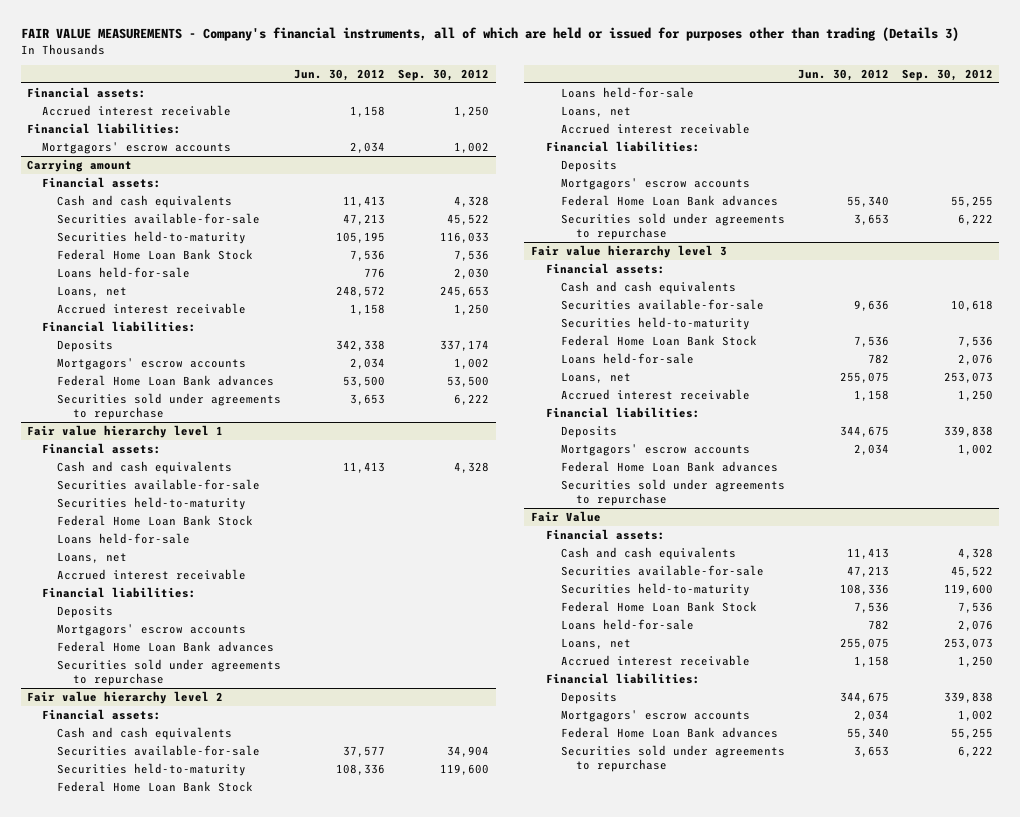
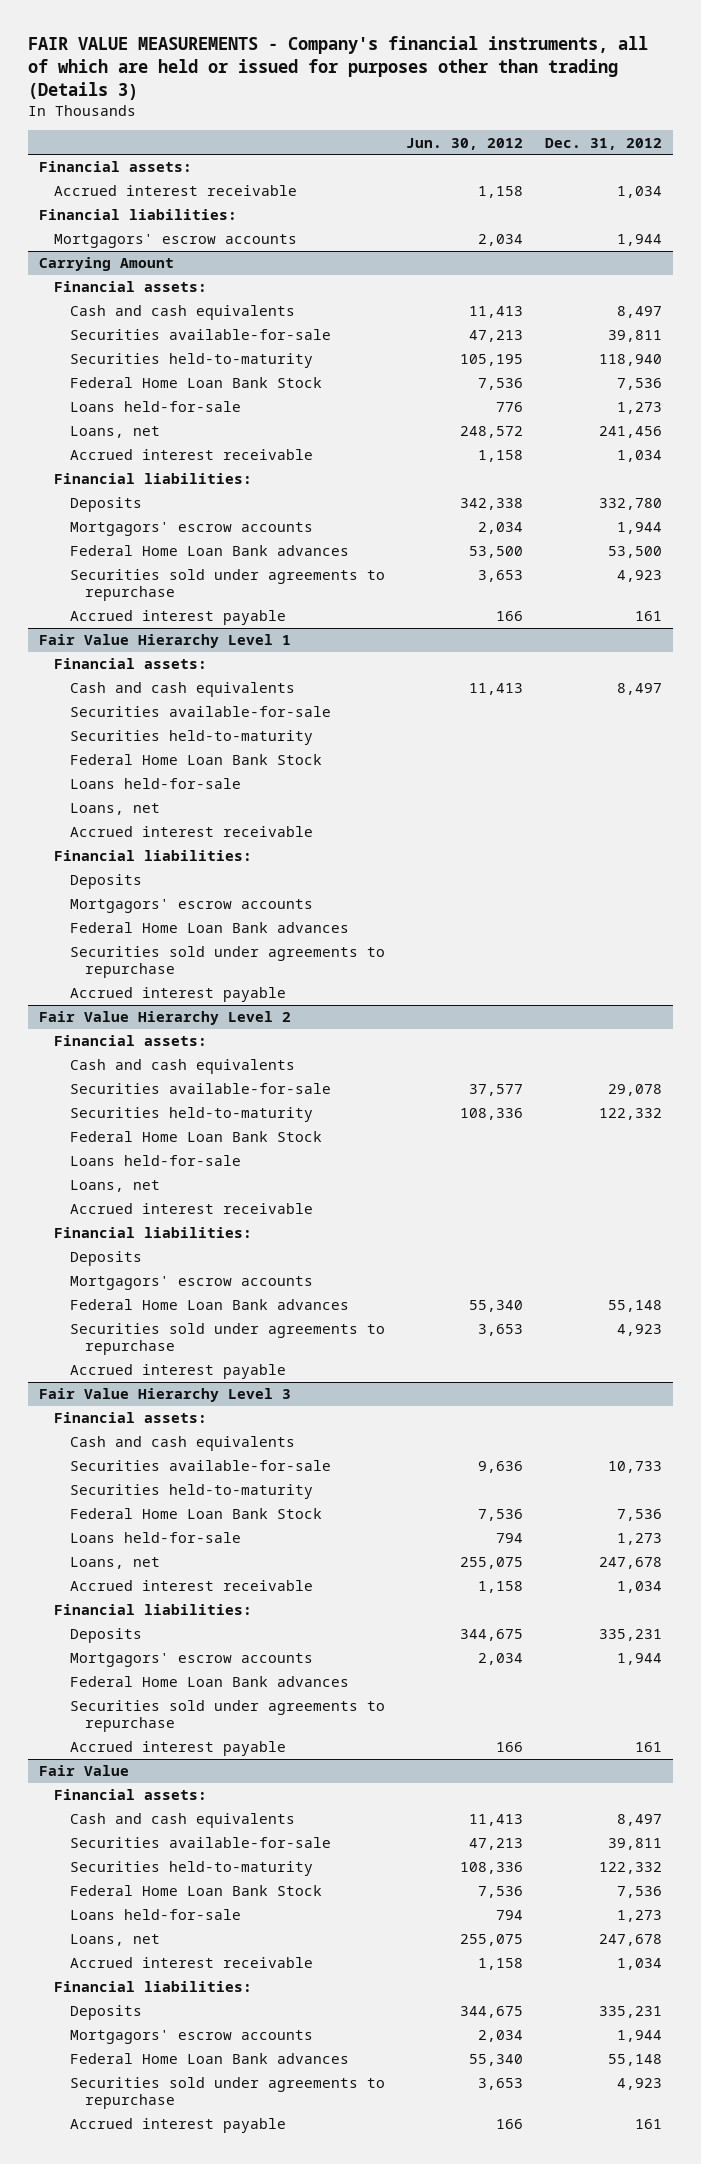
[398,69,490,82] Sep. 30, 2012 -> none
none -> [545,137,663,150] Dec. 31, 2012
[26,158,132,172] Carrying amount -> [38,257,174,272] Carrying Amount
none -> [69,610,286,626] Accrued interest payable
[26,424,223,438] Fair value hierarchy level 1 -> [38,634,291,649] Fair Value Hierarchy Level 1
none -> [69,987,286,1003] Accrued interest payable
[26,690,223,704] Fair value hierarchy level 2 -> [38,1011,291,1026] Fair Value Hierarchy Level 2
none -> [69,1364,286,1380] Accrued interest payable
[530,244,727,258] Fair value hierarchy level 3 -> [38,1388,291,1403] Fair Value Hierarchy Level 3
[867,353,889,364] 782 -> [496,1533,524,1544] 794
none -> [69,1741,286,1757] Accrued interest payable
[867,619,889,630] 782 -> [496,1910,524,1921] 794
none -> [69,2118,286,2134] Accrued interest payable

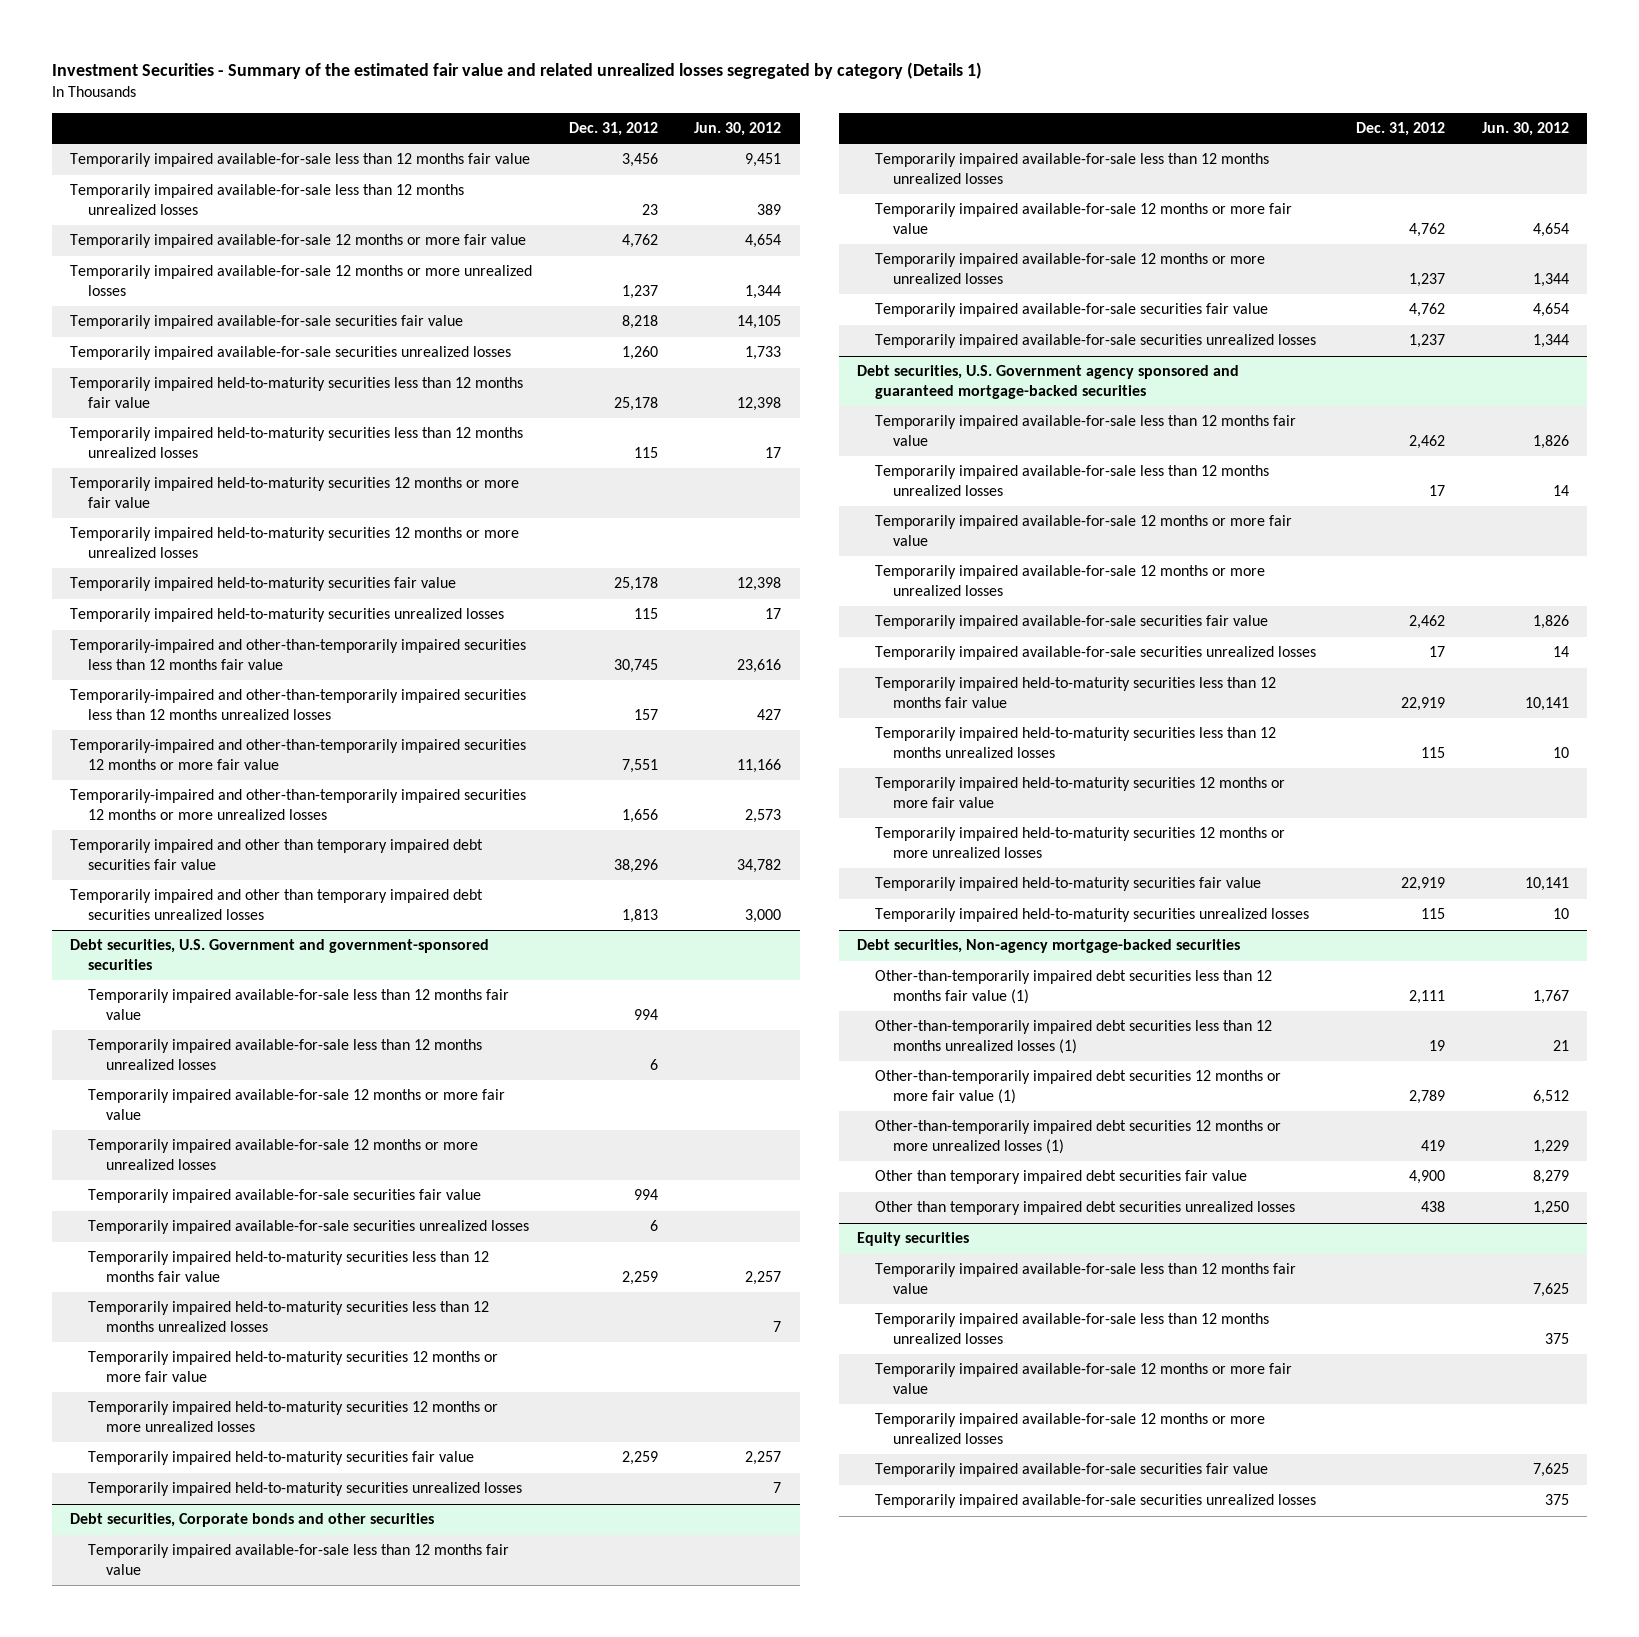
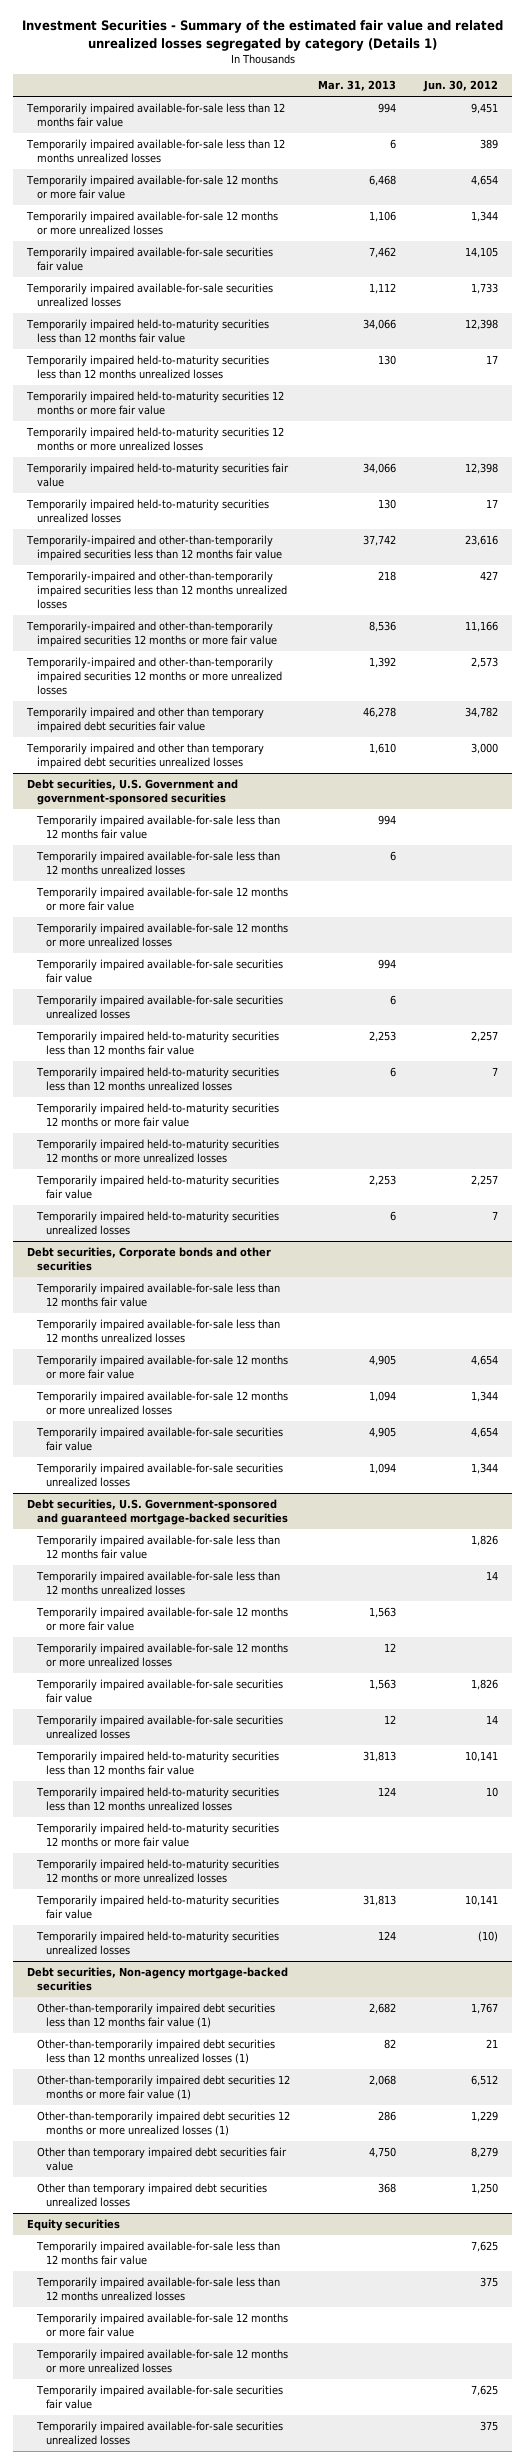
[568,122,658,137] Dec. 31, 2012 -> none
none -> [317,80,396,92] Mar. 31, 2013
[857,365,1240,400] Debt securities, U.S. Government agency sponsored and guaranteed mortgage-backed securities -> [27,1499,288,1526] Debt securities, U.S. Government-sponsored and guaranteed mortgage-backed securities
[1552,908,1569,920] 10 -> [477,1931,498,1943] (10)

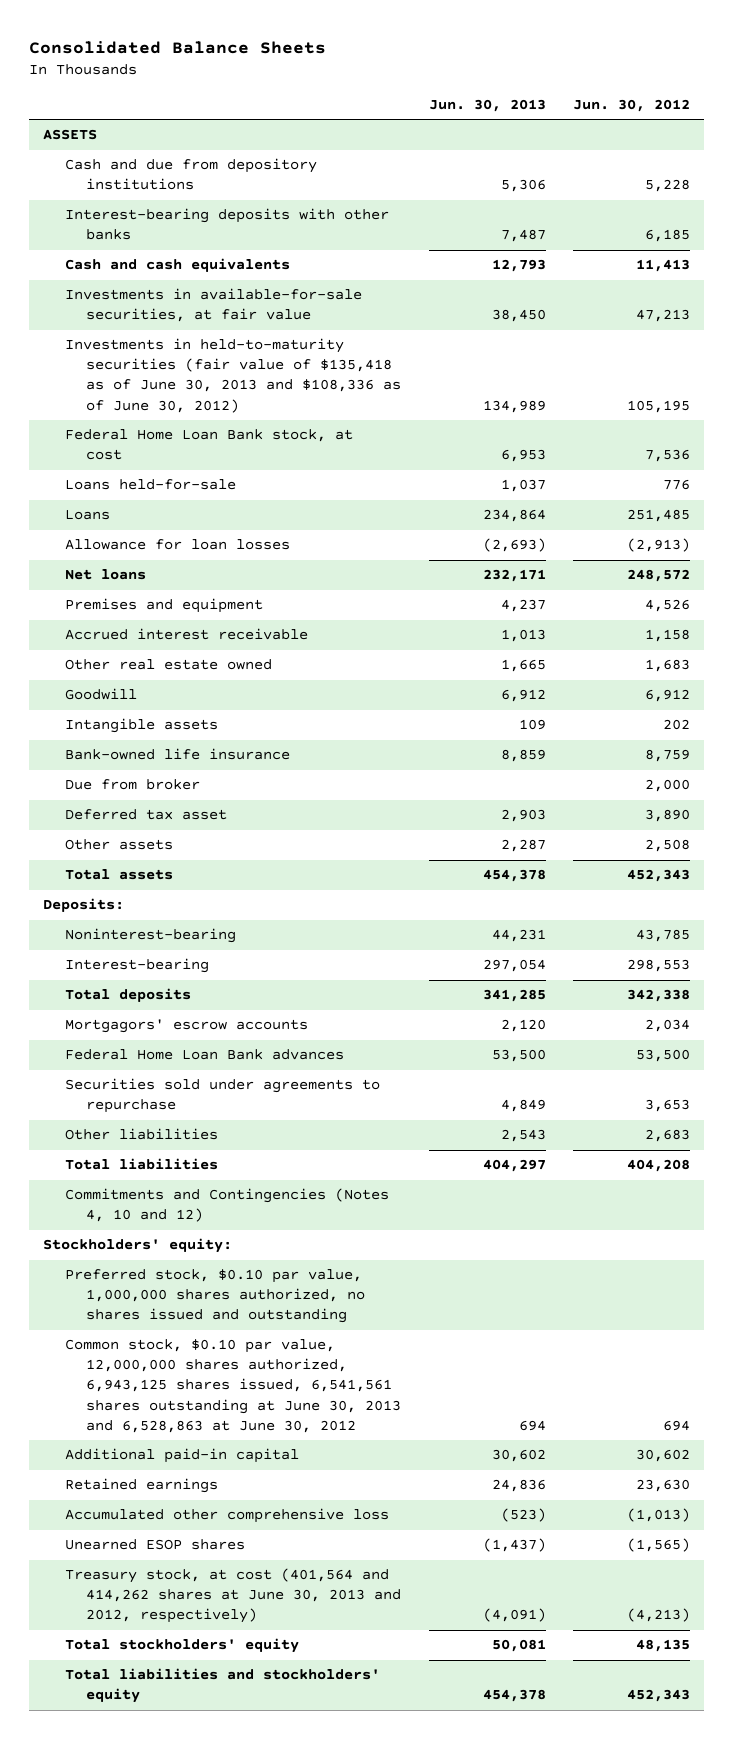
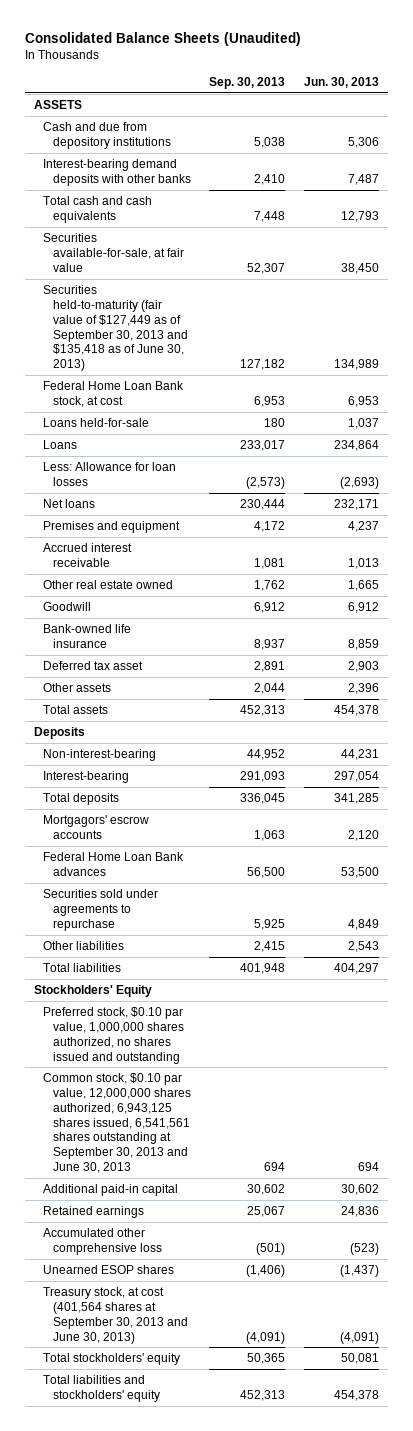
[29,41,327,55] Consolidated Balance Sheets -> [24,32,301,47] Consolidated Balance Sheets (Unaudited)
[572,99,690,113] Jun. 30, 2012 -> none
none -> [209,77,286,90] Sep. 30, 2013
[64,208,389,241] Interest-bearing deposits with other banks -> [43,159,191,186] Interest-bearing demand deposits with other banks
[64,258,290,273] Cash and cash equivalents -> [43,196,153,223] Total cash and cash equivalents
[64,288,362,323] Investments in available-for-sale securities, at fair value -> [43,233,184,272] Securities available-for-sale, at fair value
[64,338,402,413] Investments in held-to-maturity securities (fair value of $135,418 as of June 30, 2013 and $108,336 as of June 30, 2012) -> [43,285,188,372] Securities held-to-maturity (fair value of $127,449 as of September 30, 2013 and $135,418 as of June 30, 2013)
[64,539,290,551] Allowance for loan losses -> [43,462,177,486] Less: Allowance for loan losses
[64,718,218,734] Intangible assets -> none
[64,779,200,791] Due from broker -> none
[500,839,546,853] 2,287 -> [347,683,379,695] 2,396
[42,898,124,913] Deposits: -> [34,727,86,740] Deposits
[64,928,236,944] Noninterest-bearing -> [43,749,157,762] Non-interest-bearing
[64,1188,389,1223] Commitments and Contingencies (Notes 4, 10 and 12) -> none
[42,1238,232,1254] Stockholders' equity: -> [34,985,153,998] Stockholders' Equity
[64,1339,402,1433] Common stock, $0.10 par value, 12,000,000 shares authorized, 6,943,125 shares issued, 6,541,561 shares outstanding at June 30, 2013 and 6,528,863 at June 30, 2012 -> [43,1073,191,1174] Common stock, $0.10 par value, 12,000,000 shares authorized, 6,943,125 shares issued, 6,541,561 shares outstanding at September 30, 2013 and June 30, 2013
[64,1568,402,1624] Treasury stock, at cost (401,564 and 414,262 shares at June 30, 2013 and 2012, respectively) -> [43,1287,188,1344] Treasury stock, at cost (401,564 shares at September 30, 2013 and June 30, 2013)

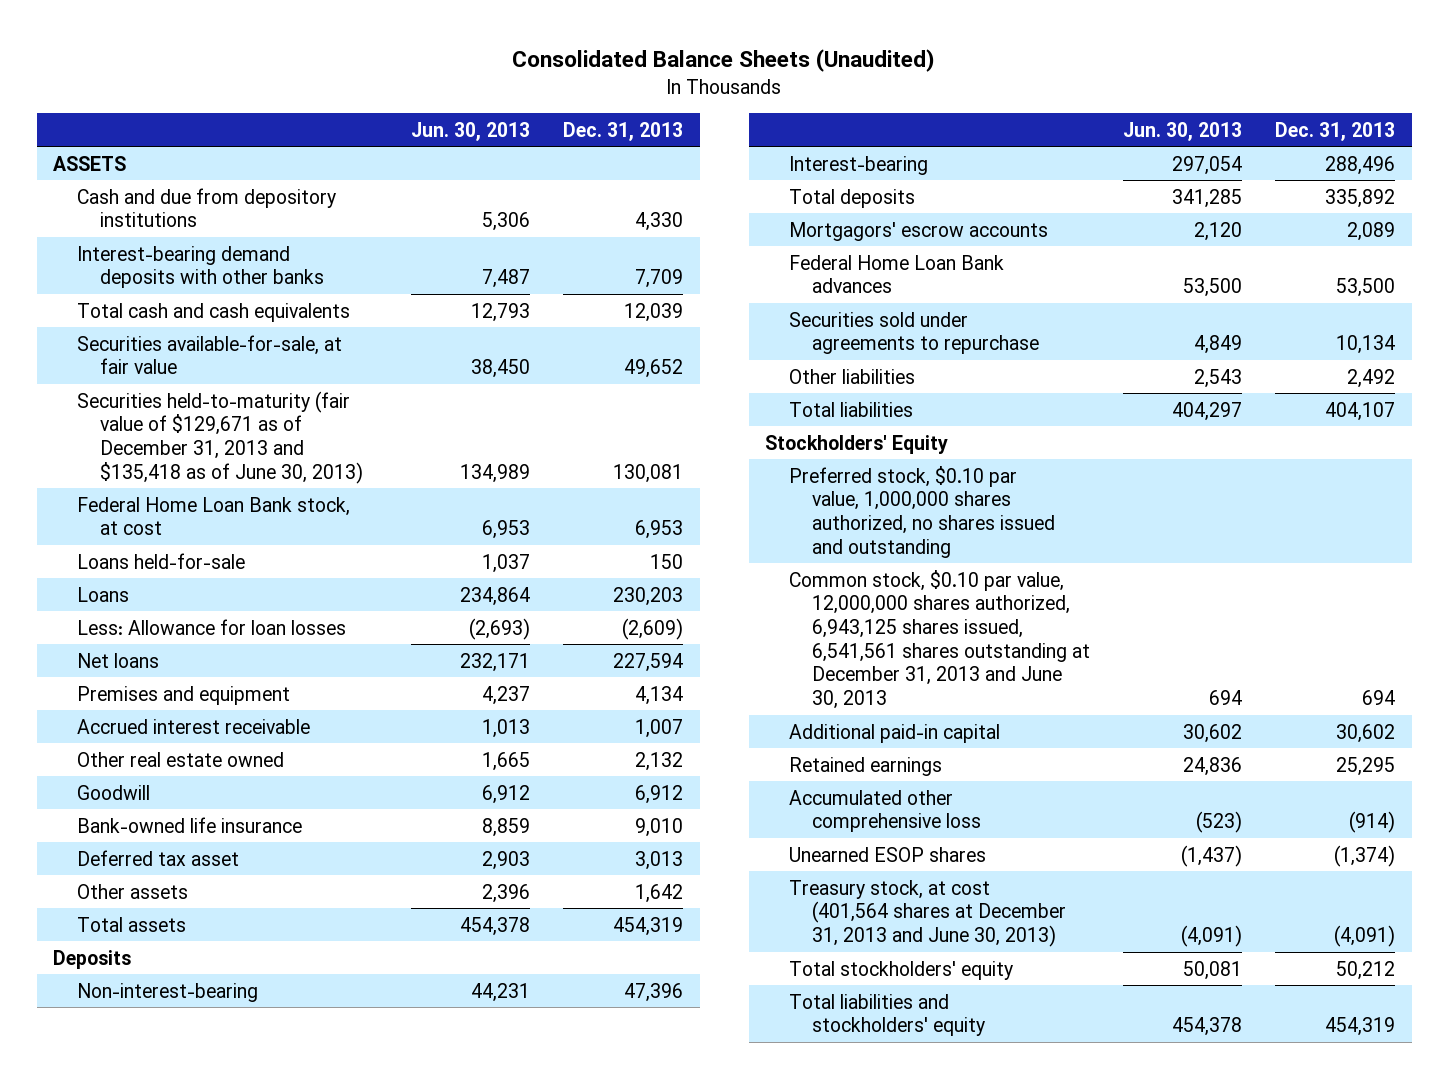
[209,77,286,90] Sep. 30, 2013 -> none
none -> [563,121,684,141] Dec. 31, 2013
[43,285,188,372] Securities held-to-maturity (fair value of $127,449 as of September 30, 2013 and $135,418 as of June 30, 2013) -> [76,390,363,484] Securities held-to-maturity (fair value of $129,671 as of December 31, 2013 and $135,418 as of June 30, 2013)
[43,1073,191,1174] Common stock, $0.10 par value, 12,000,000 shares authorized, 6,943,125 shares issued, 6,541,561 shares outstanding at September 30, 2013 and June 30, 2013 -> [788,569,1090,709] Common stock, $0.10 par value, 12,000,000 shares authorized, 6,943,125 shares issued, 6,541,561 shares outstanding at December 31, 2013 and June 30, 2013
[43,1287,188,1344] Treasury stock, at cost (401,564 shares at September 30, 2013 and June 30, 2013) -> [788,879,1066,947] Treasury stock, at cost (401,564 shares at December 31, 2013 and June 30, 2013)

